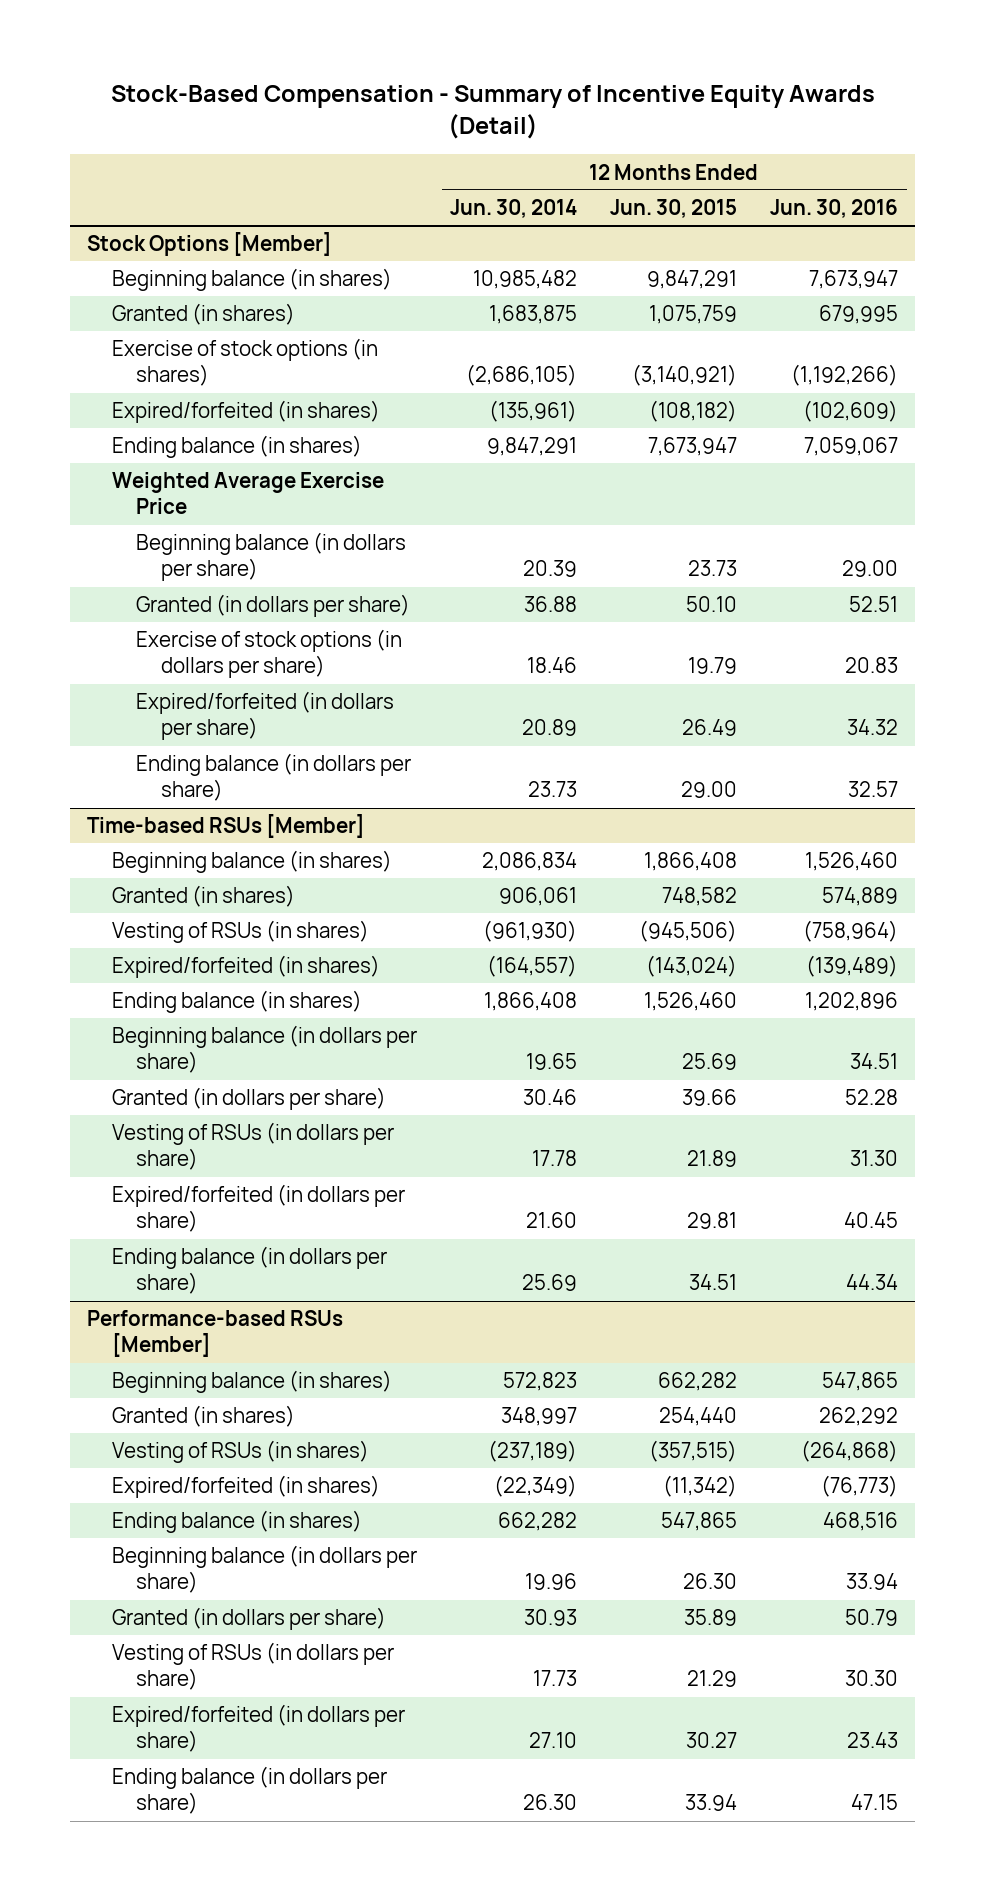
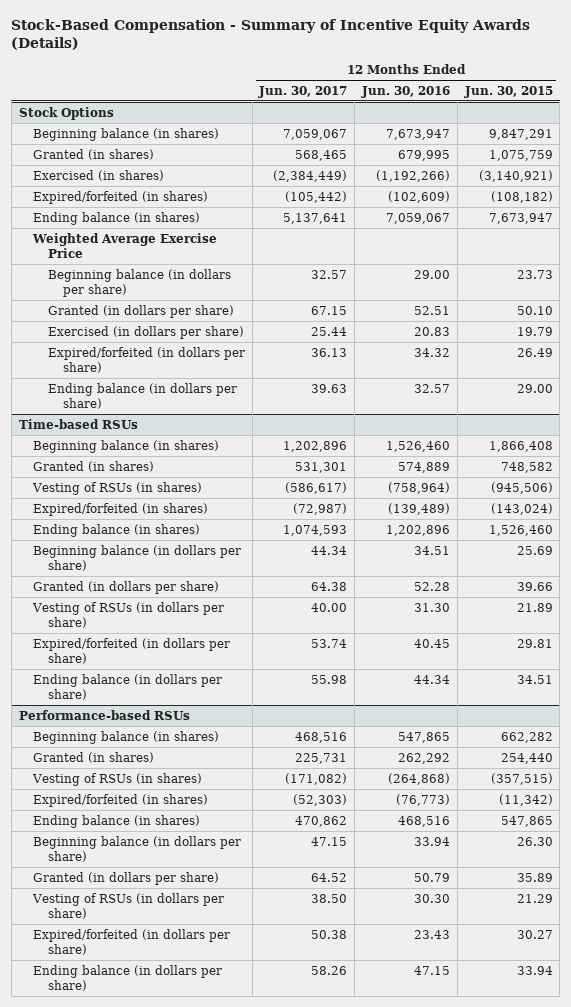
[110,85,875,139] Stock-Based Compensation - Summary of Incentive Equity Awards (Detail) -> [11,18,531,50] Stock-Based Compensation - Summary of Incentive Equity Awards (Details)
[449,199,577,219] Jun. 30, 2014 -> none
none -> [258,85,348,98] Jun. 30, 2017
[87,232,333,257] Stock Options [Member] -> [18,106,114,120] Stock Options
[111,338,378,387] Exercise of stock options (in shares) -> [33,169,165,181] Exercised (in shares)
[136,629,403,679] Exercise of stock options (in dollars per share) -> [47,325,244,339] Exercised (in dollars per share)
[87,814,366,839] Time-based RSUs [Member] -> [18,418,138,429] Time-based RSUs
[87,1310,344,1358] Performance-based RSUs [Member] -> [18,709,190,720] Performance-based RSUs

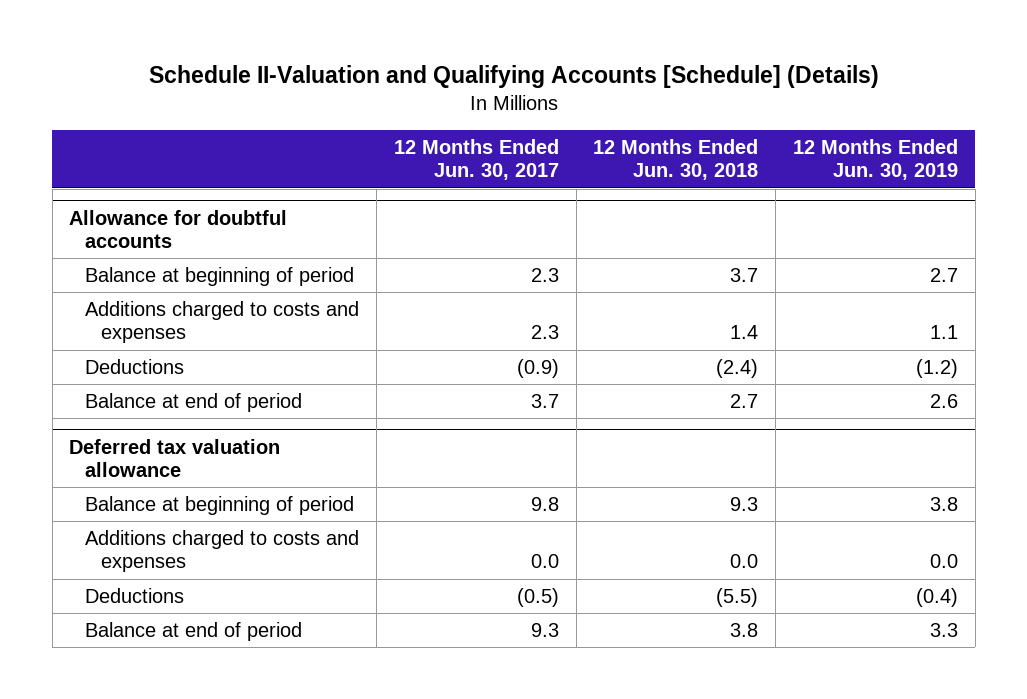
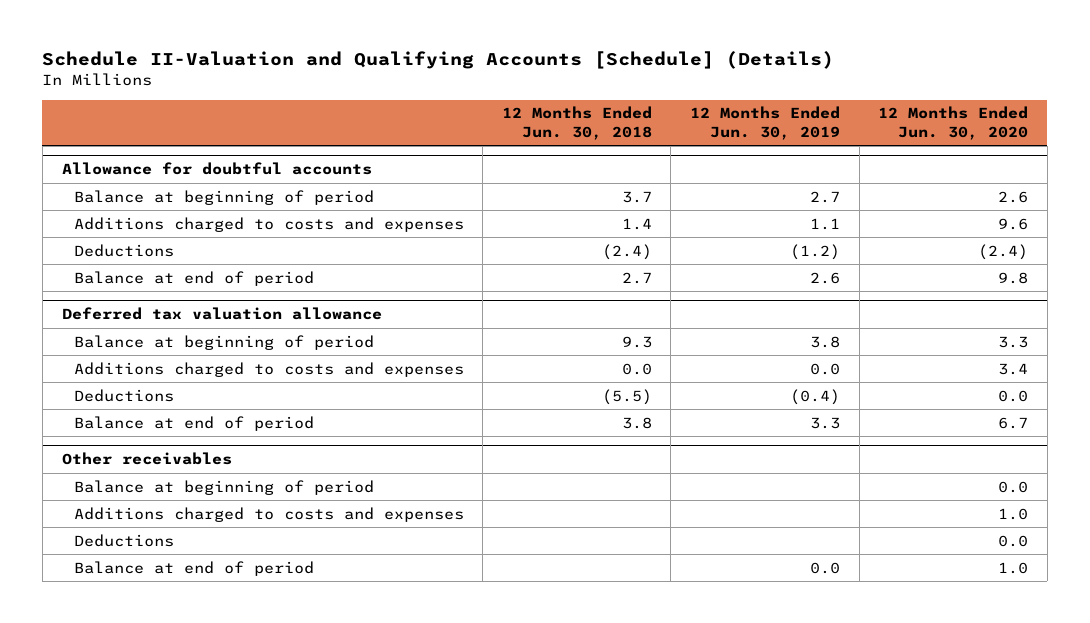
[393,139,559,181] 12 Months Ended Jun. 30, 2017 -> none
none -> [878,106,1029,140] 12 Months Ended Jun. 30, 2020
none -> [61,452,232,466] Other receivables
none -> [73,479,374,495] Balance at beginning of period
none -> [73,506,464,522] Additions charged to costs and expenses
none -> [73,533,174,547] Deductions
none -> [73,560,314,576] Balance at end of period

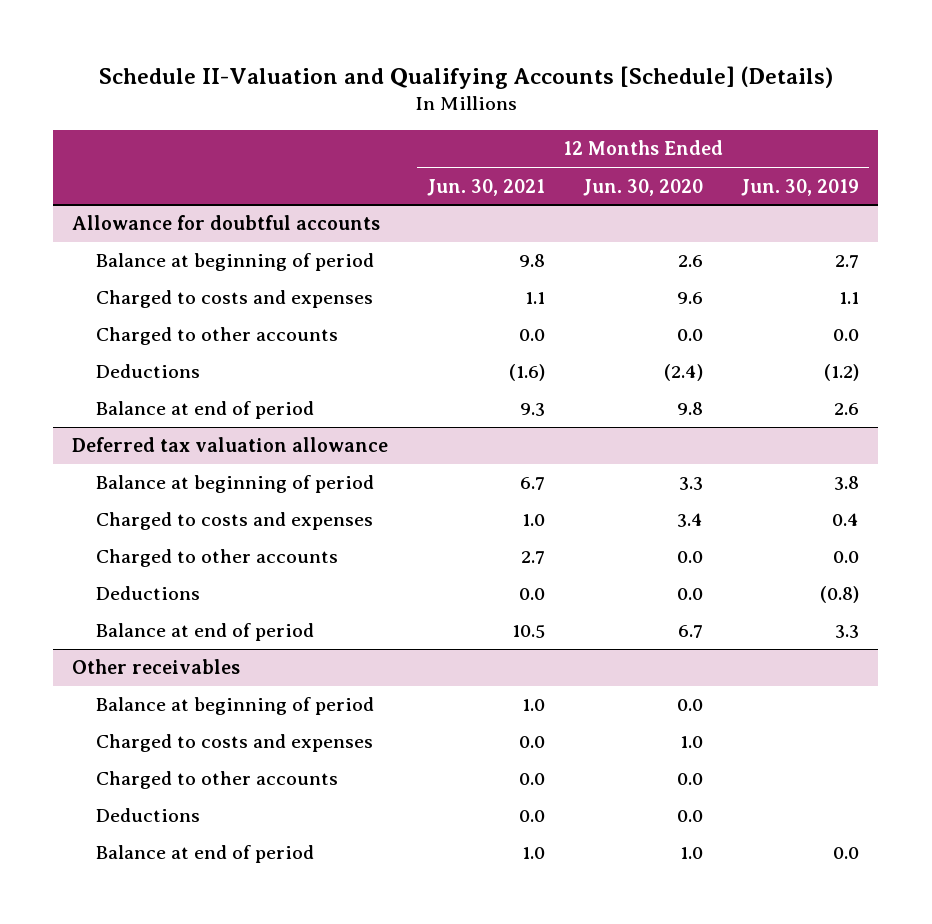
[501,106,652,140] 12 Months Ended Jun. 30, 2018 -> none
none -> [426,178,545,196] Jun. 30, 2021
[73,216,464,232] Additions charged to costs and expenses -> [95,290,373,309] Charged to costs and expenses
none -> [95,327,338,346] Charged to other accounts
[73,361,464,377] Additions charged to costs and expenses -> [95,512,373,531] Charged to costs and expenses
[809,362,840,375] 0.0 -> [832,513,860,527] 0.4
none -> [95,549,338,568] Charged to other accounts
[789,388,840,405] (0.4) -> [820,586,860,604] (0.8)
[73,506,464,522] Additions charged to costs and expenses -> [95,734,373,753] Charged to costs and expenses
none -> [95,771,338,790] Charged to other accounts

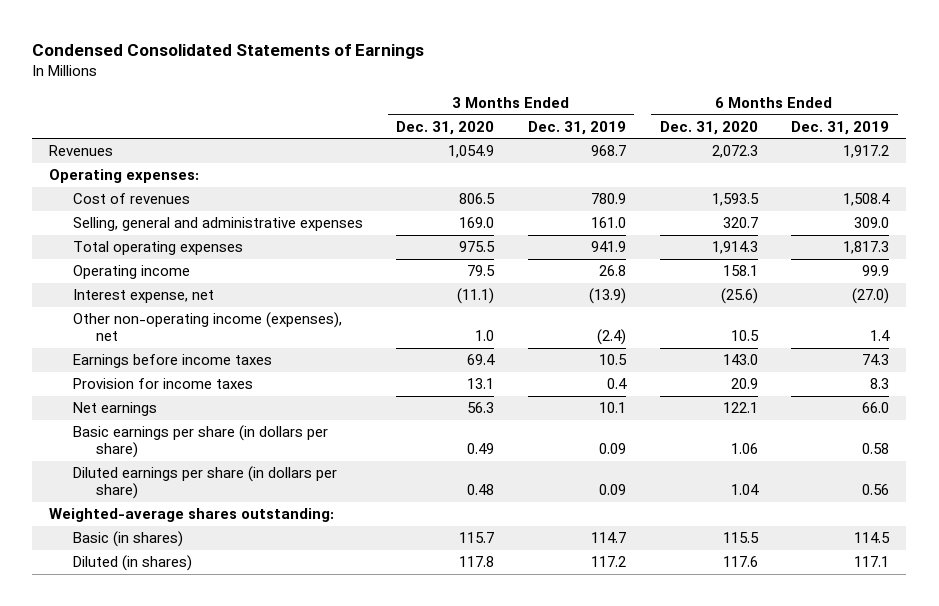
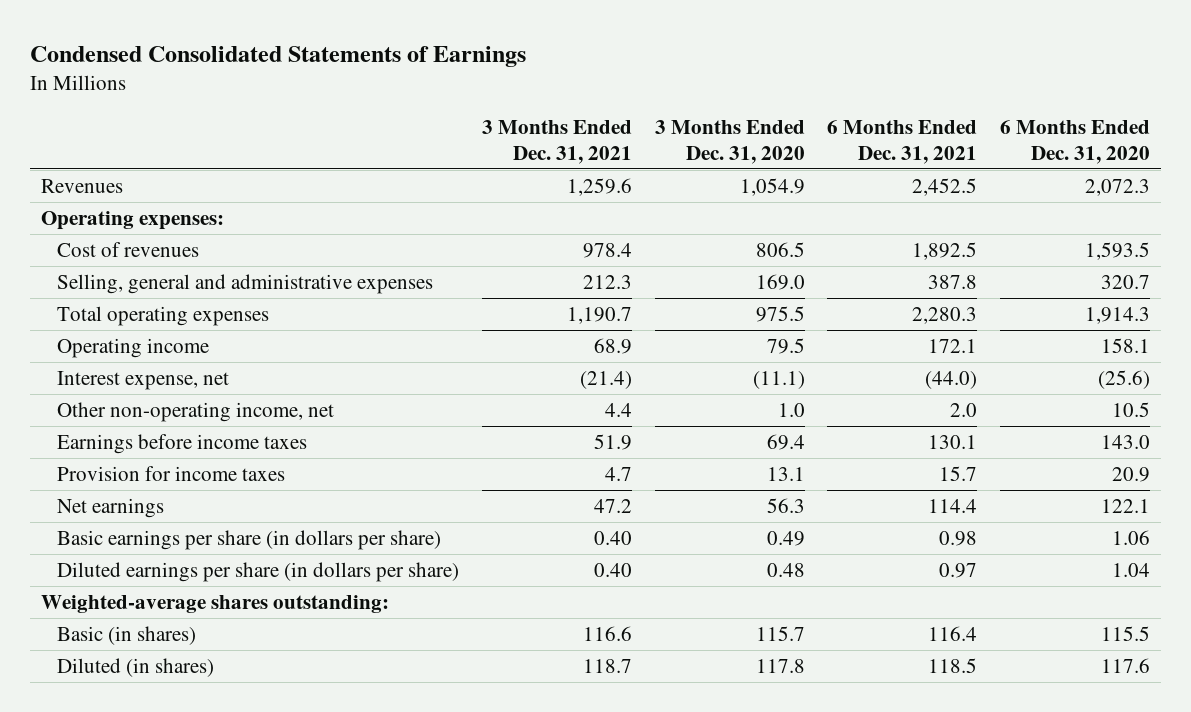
[528,120,627,135] Dec. 31, 2019 -> none
[791,120,890,135] Dec. 31, 2019 -> none
none -> [481,120,632,164] 3 Months Ended Dec. 31, 2021
none -> [827,120,978,164] 6 Months Ended Dec. 31, 2021
[72,312,342,342] Other non-operating income (expenses), net -> [57,401,335,422] Other non-operating income, net

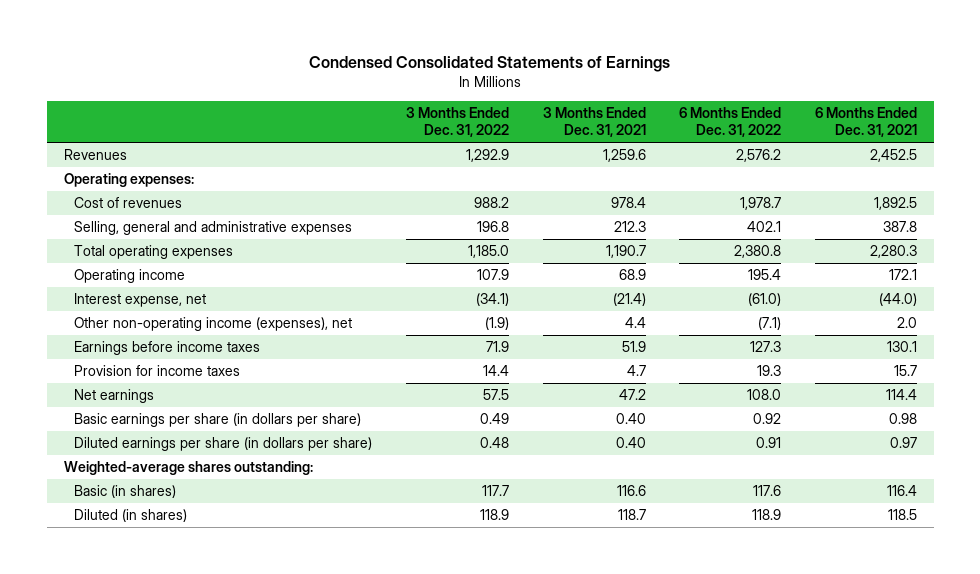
[654,120,805,164] 3 Months Ended Dec. 31, 2020 -> none
[1000,120,1151,164] 6 Months Ended Dec. 31, 2020 -> none
none -> [405,106,509,138] 3 Months Ended Dec. 31, 2022
none -> [679,106,782,138] 6 Months Ended Dec. 31, 2022
[57,401,335,422] Other non-operating income, net -> [74,316,353,331] Other non-operating income (expenses), net

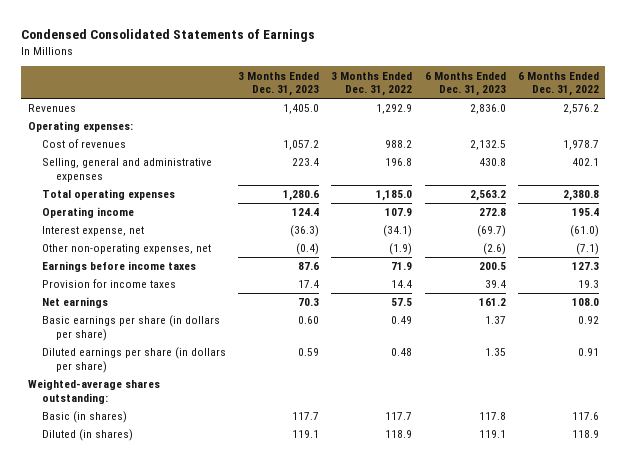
[542,106,646,138] 3 Months Ended Dec. 31, 2021 -> none
[814,106,917,138] 6 Months Ended Dec. 31, 2021 -> none
none -> [238,71,320,97] 3 Months Ended Dec. 31, 2023
none -> [424,71,506,97] 6 Months Ended Dec. 31, 2023
[74,316,353,331] Other non-operating income (expenses), net -> [41,244,211,255] Other non-operating expenses, net

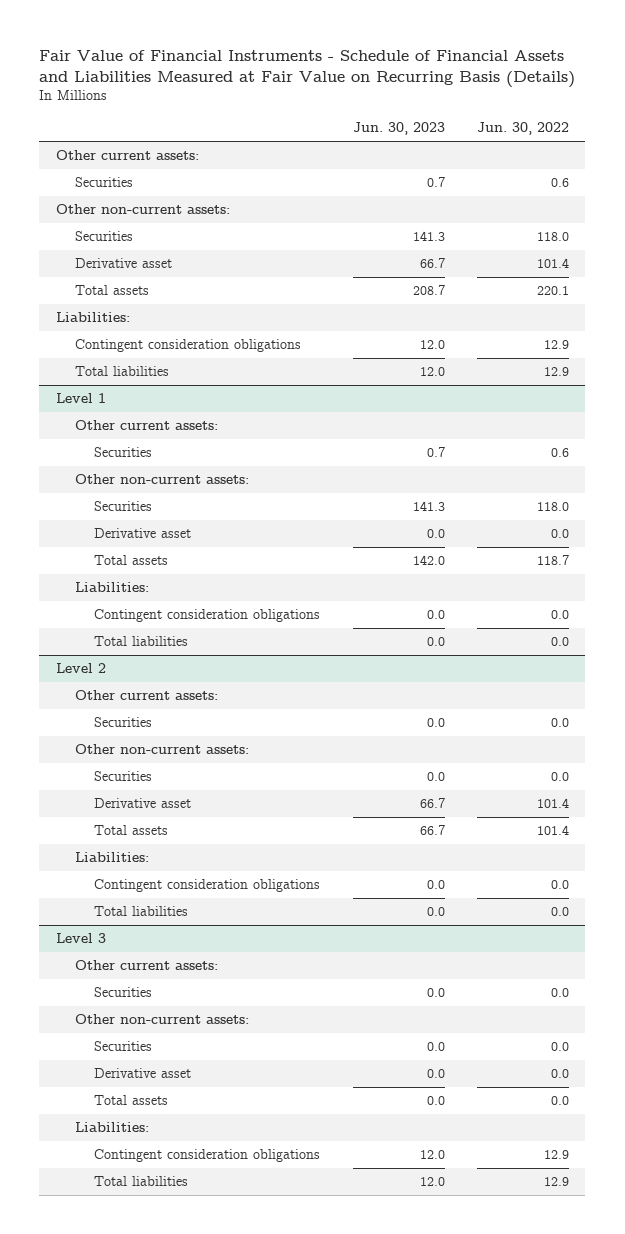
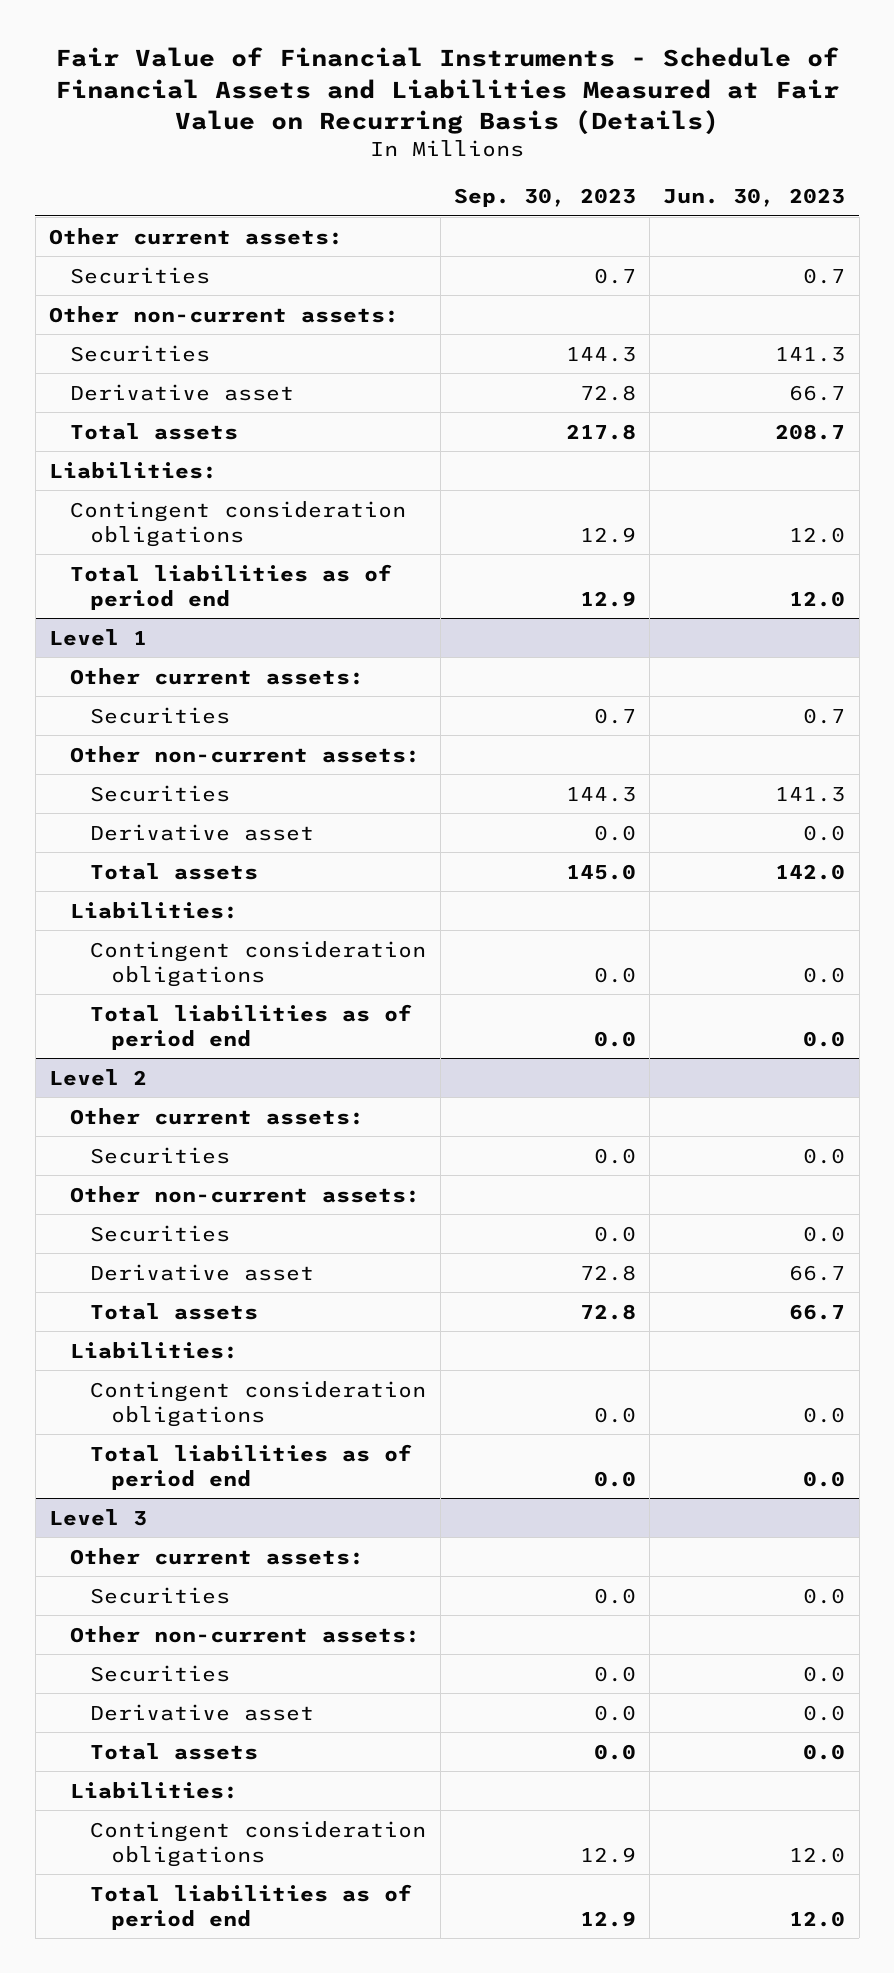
[477,122,570,136] Jun. 30, 2022 -> none
none -> [453,188,636,208] Sep. 30, 2023
[74,366,169,377] Total liabilities -> [69,563,392,610] Total liabilities as of period end
[94,636,189,647] Total liabilities -> [90,1003,413,1050] Total liabilities as of period end
[94,906,189,917] Total liabilities -> [90,1443,413,1490] Total liabilities as of period end
[94,1176,189,1187] Total liabilities -> [90,1883,413,1930] Total liabilities as of period end

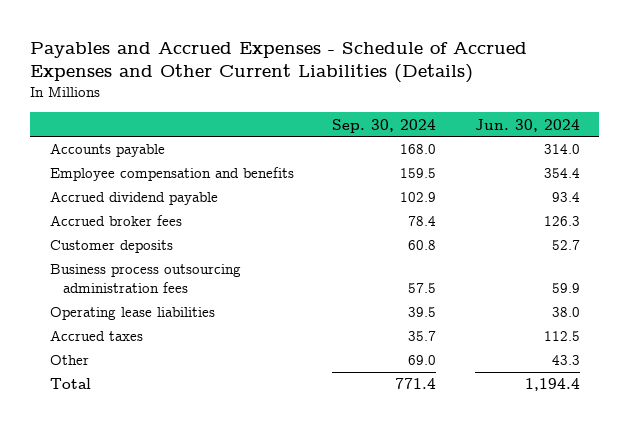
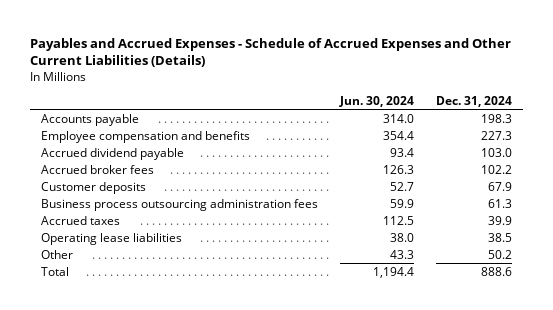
[332,118,437,133] Sep. 30, 2024 -> none
none -> [436,95,513,107] Dec. 31, 2024
[49,307,215,321] Operating lease liabilities -> [41,232,183,245] Operating lease liabilities

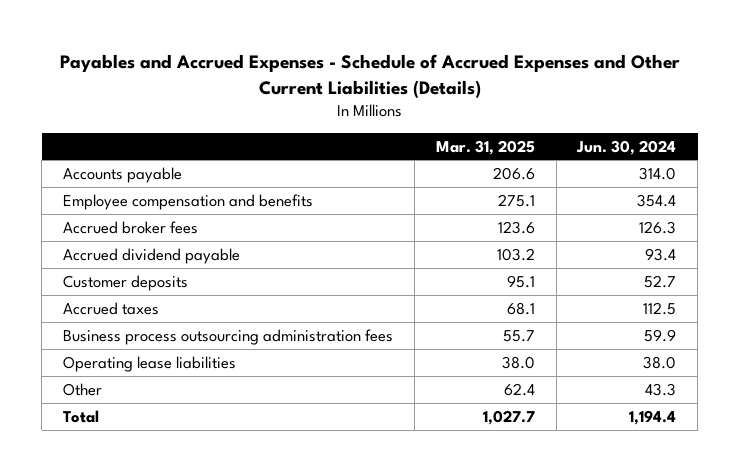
[436,95,513,107] Dec. 31, 2024 -> none
none -> [435,139,535,155] Mar. 31, 2025
[41,147,185,160] Accrued dividend payable -> [63,247,241,264] Accrued dividend payable
[41,198,319,211] Business process outsourcing administration fees -> [63,328,394,345] Business process outsourcing administration fees

